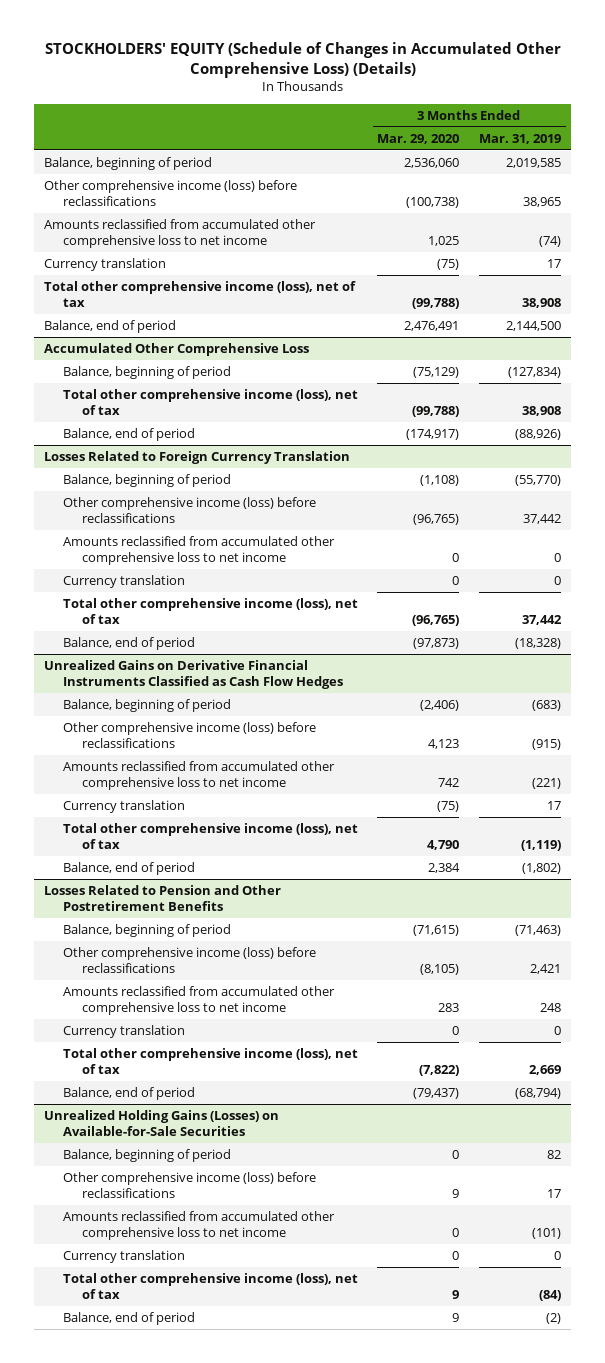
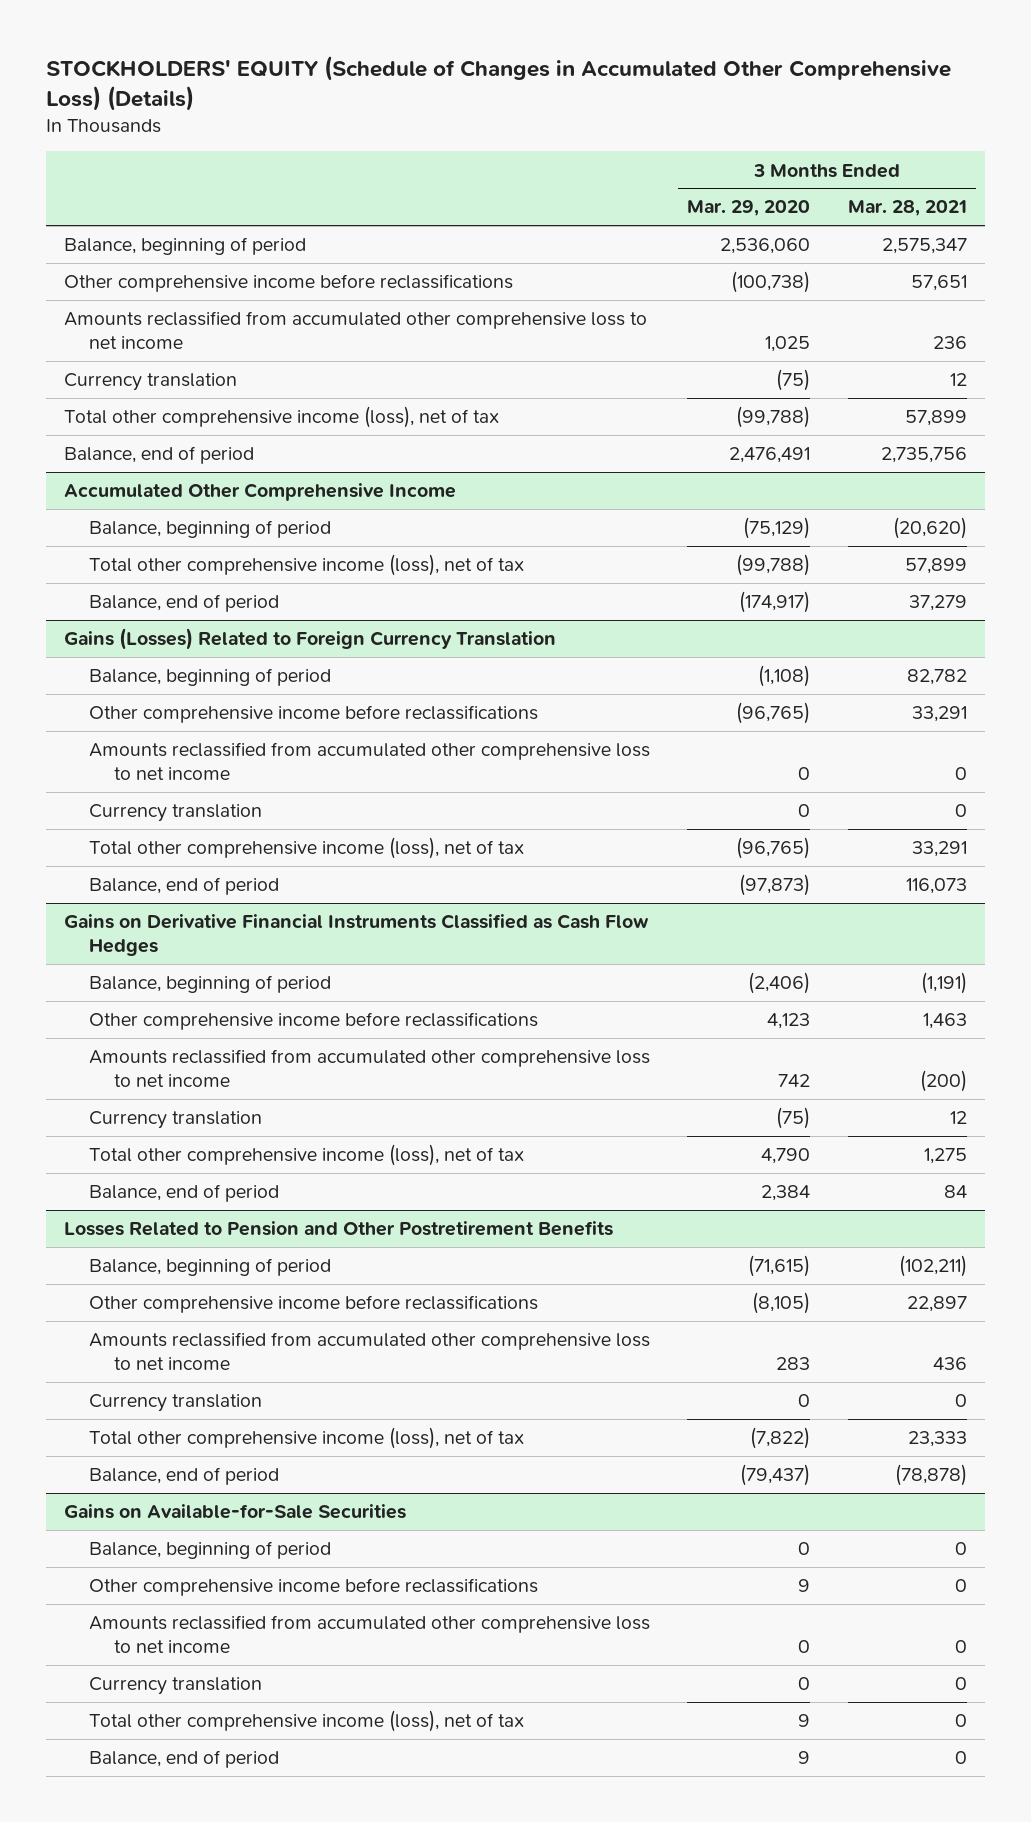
[479,133,562,144] Mar. 31, 2019 -> none
none -> [847,200,967,217] Mar. 28, 2021
[44,180,298,206] Other comprehensive income (loss) before reclassifications -> [64,274,514,293] Other comprehensive income before reclassifications
[44,343,310,357] Accumulated Other Comprehensive Loss -> [64,483,457,502] Accumulated Other Comprehensive Income
[44,451,351,465] Losses Related to Foreign Currency Translation -> [64,628,557,651] Gains (Losses) Related to Foreign Currency Translation
[62,497,316,523] Other comprehensive income (loss) before reclassifications -> [89,705,539,724] Other comprehensive income before reclassifications
[44,660,343,689] Unrealized Gains on Derivative Financial Instruments Classified as Cash Flow Hedges -> [64,914,650,957] Gains on Derivative Financial Instruments Classified as Cash Flow Hedges
[62,722,316,748] Other comprehensive income (loss) before reclassifications -> [89,1012,539,1031] Other comprehensive income before reclassifications
[62,947,316,973] Other comprehensive income (loss) before reclassifications -> [89,1295,539,1314] Other comprehensive income before reclassifications
[44,1110,280,1136] Unrealized Holding Gains (Losses) on Available-for-Sale Securities -> [64,1504,407,1520] Gains on Available-for-Sale Securities
[62,1172,316,1198] Other comprehensive income (loss) before reclassifications -> [89,1578,539,1597] Other comprehensive income before reclassifications

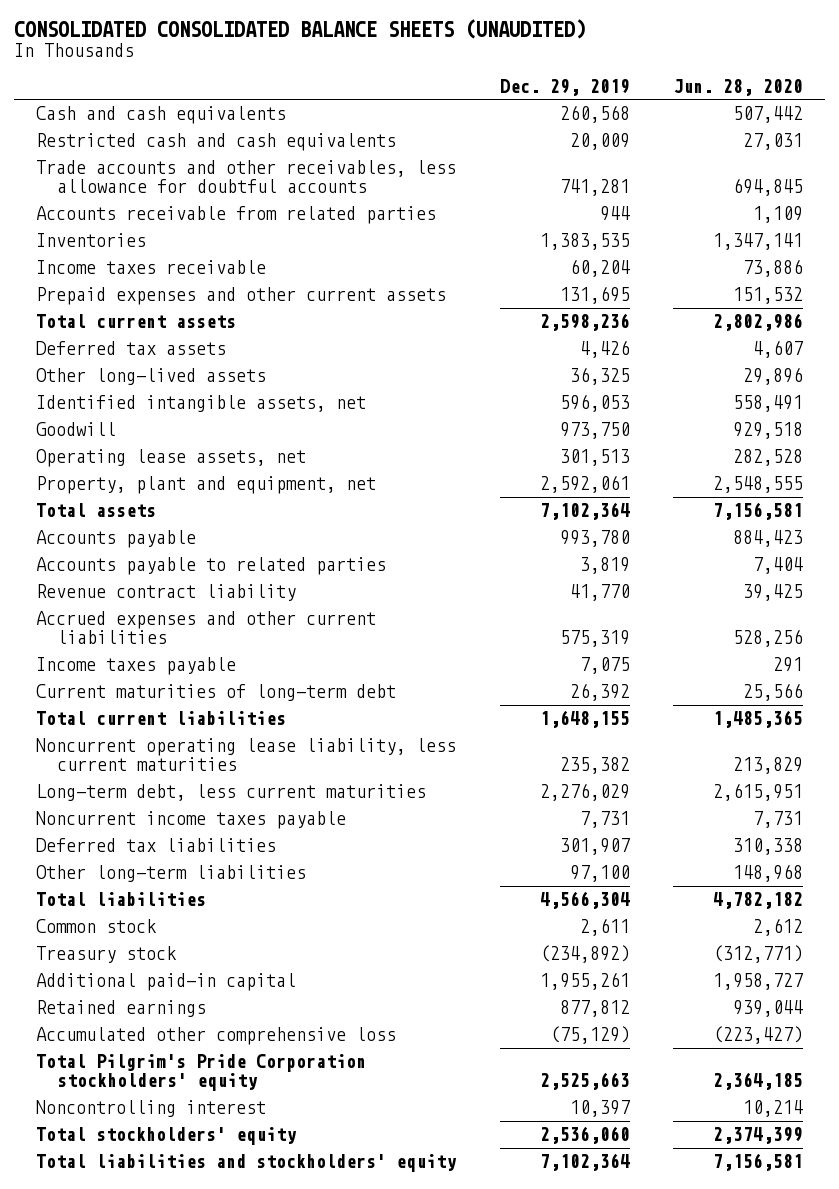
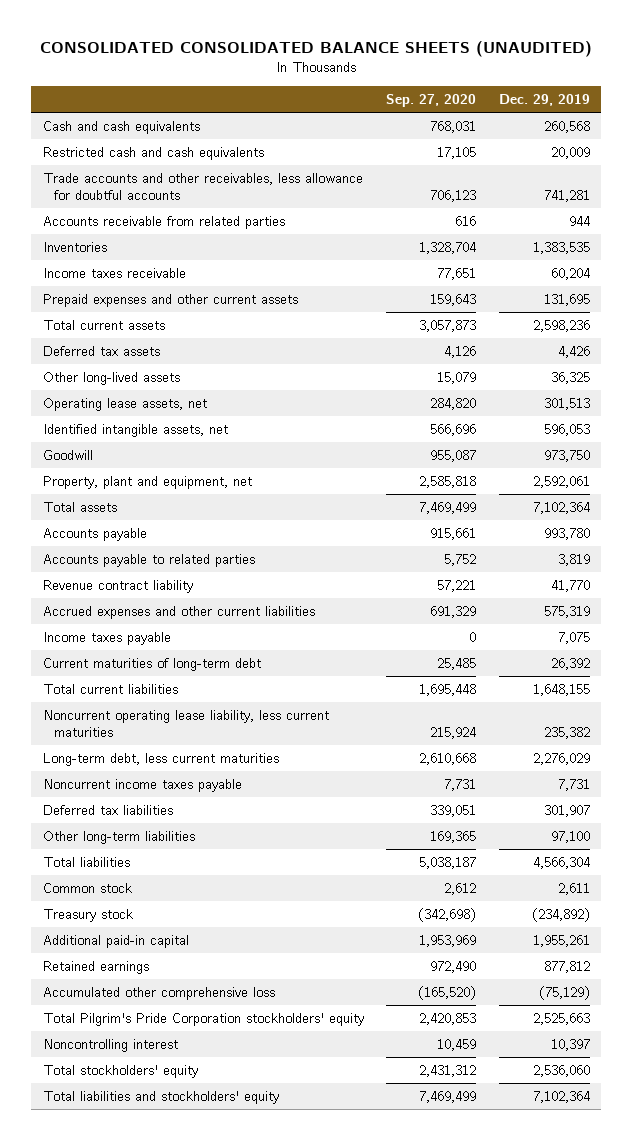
[672,78,803,96] Jun. 28, 2020 -> none
none -> [386,93,477,107] Sep. 27, 2020
[36,449,307,468] Operating lease assets, net -> [42,398,207,412] Operating lease assets, net

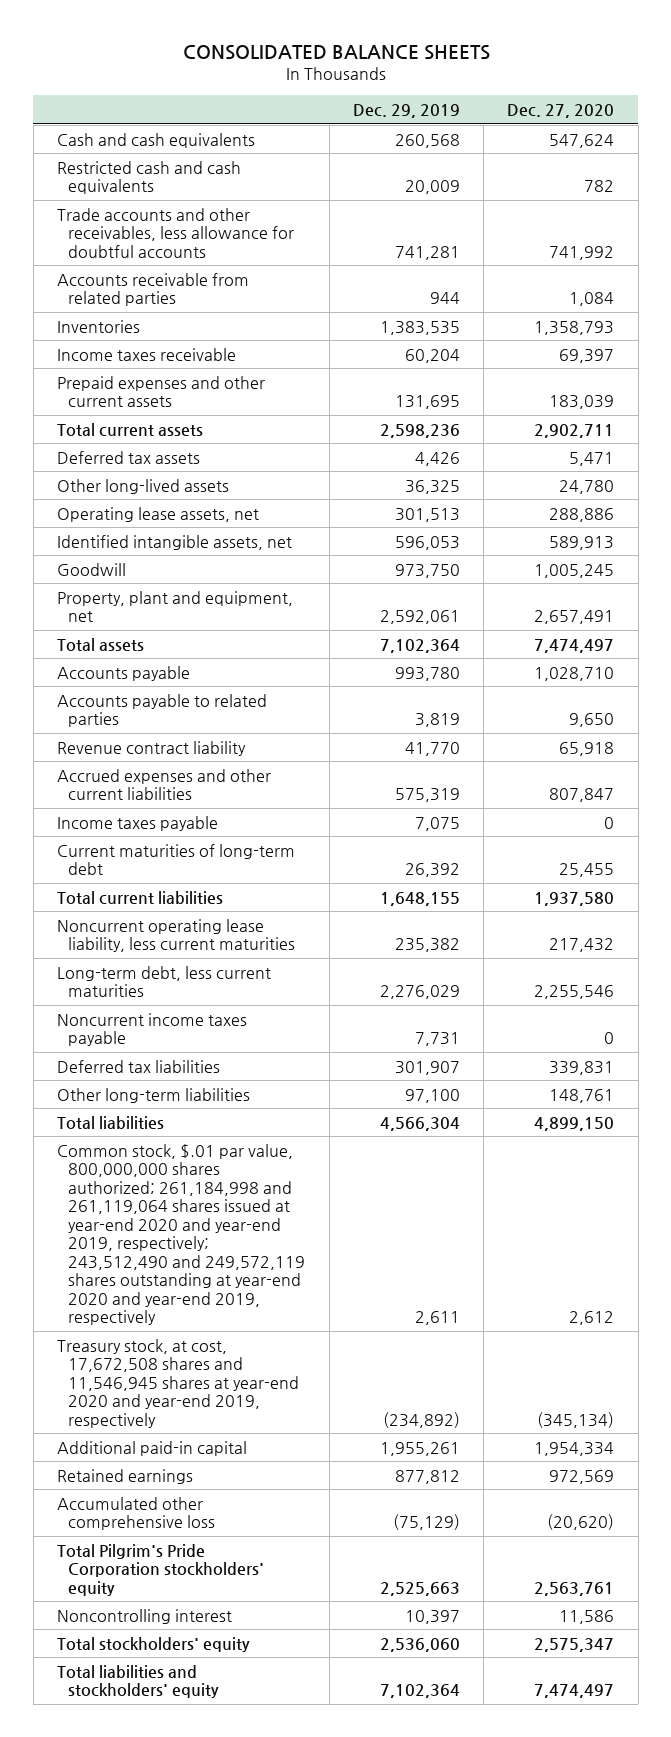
[40,40,593,57] CONSOLIDATED CONSOLIDATED BALANCE SHEETS (UNAUDITED) -> [182,44,490,60] CONSOLIDATED BALANCE SHEETS
[386,93,477,107] Sep. 27, 2020 -> none
none -> [507,104,615,119] Dec. 27, 2020
[42,883,132,894] Common stock -> [56,1143,306,1326] Common stock, $.01 par value, 800,000,000 shares authorized; 261,184,998 and 261,119,064 shares issued at year-end 2020 and year-end 2019, respectively; 243,512,490 and 249,572,119 shares outstanding at year-end 2020 and year-end 2019, respectively
[42,909,133,923] Treasury stock -> [56,1338,300,1428] Treasury stock, at cost, 17,672,508 shares and 11,546,945 shares at year-end 2020 and year-end 2019, respectively

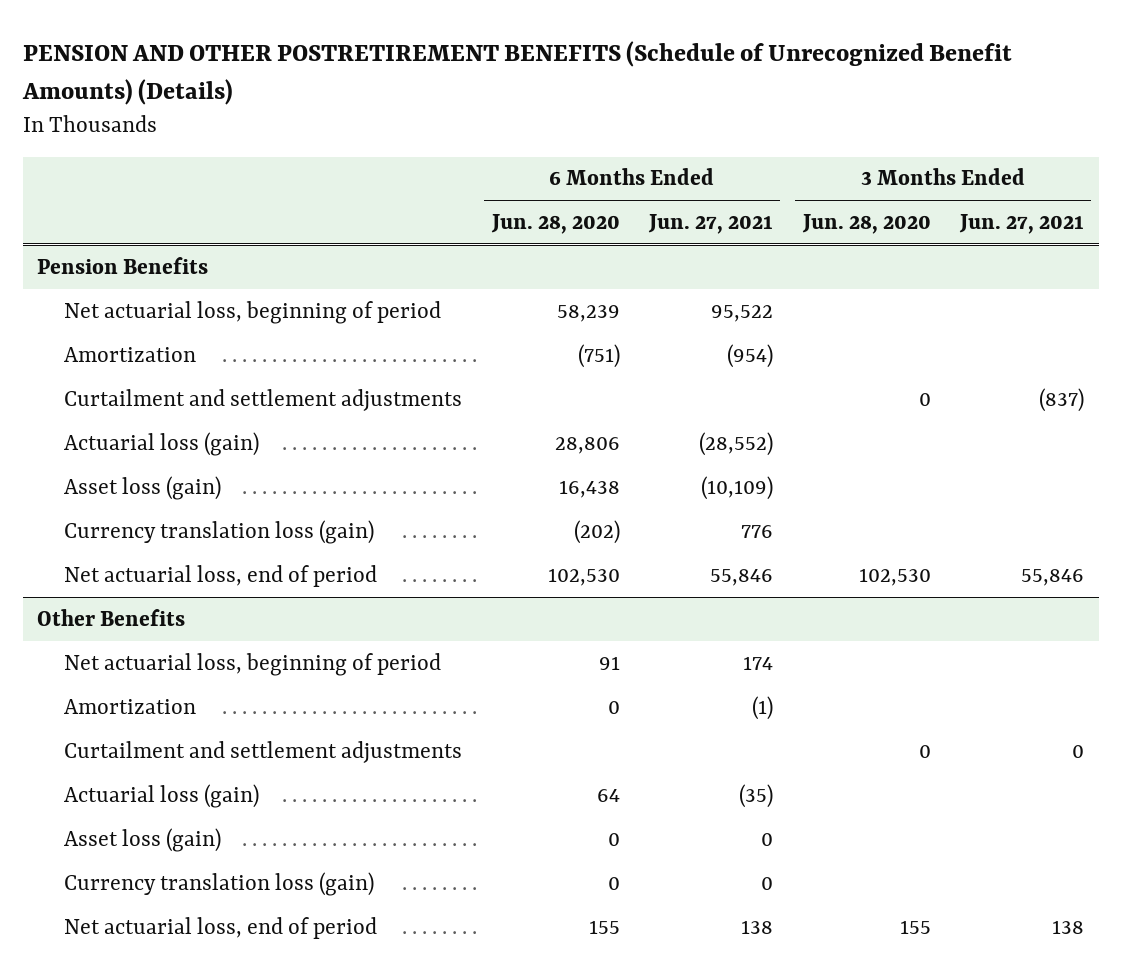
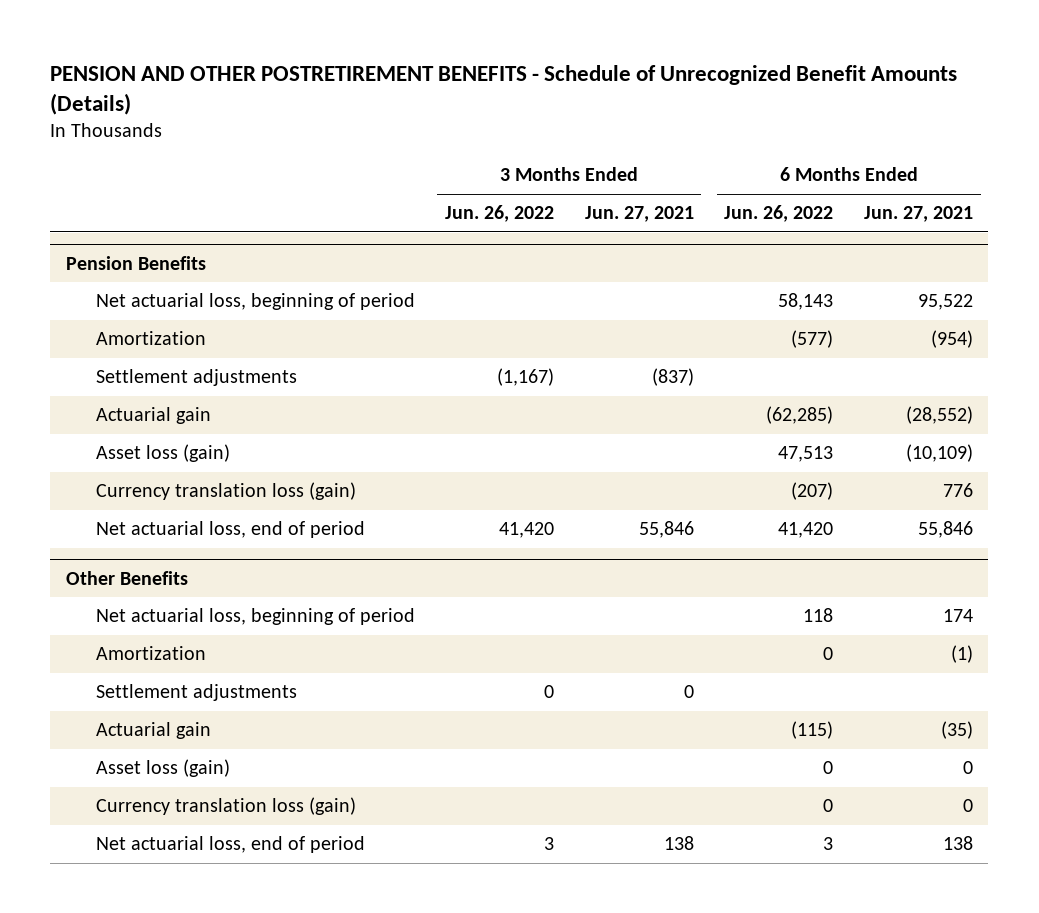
[21,40,1012,105] PENSION AND OTHER POSTRETIREMENT BENEFITS (Schedule of Unrecognized Benefit Amounts) (Details) -> [50,64,958,115] PENSION AND OTHER POSTRETIREMENT BENEFITS - Schedule of Unrecognized Benefit Amounts (Details)
[490,213,620,234] Jun. 28, 2020 -> none
[801,213,931,234] Jun. 28, 2020 -> none
none -> [445,205,555,223] Jun. 26, 2022
none -> [724,205,834,223] Jun. 26, 2022
[64,388,463,411] Curtailment and settlement adjustments -> [95,369,297,387] Settlement adjustments
[64,431,260,456] Actuarial loss (gain) -> [95,407,211,425] Actuarial gain
[64,740,463,763] Curtailment and settlement adjustments -> [95,684,297,702] Settlement adjustments
[64,783,260,808] Actuarial loss (gain) -> [95,722,211,740] Actuarial gain

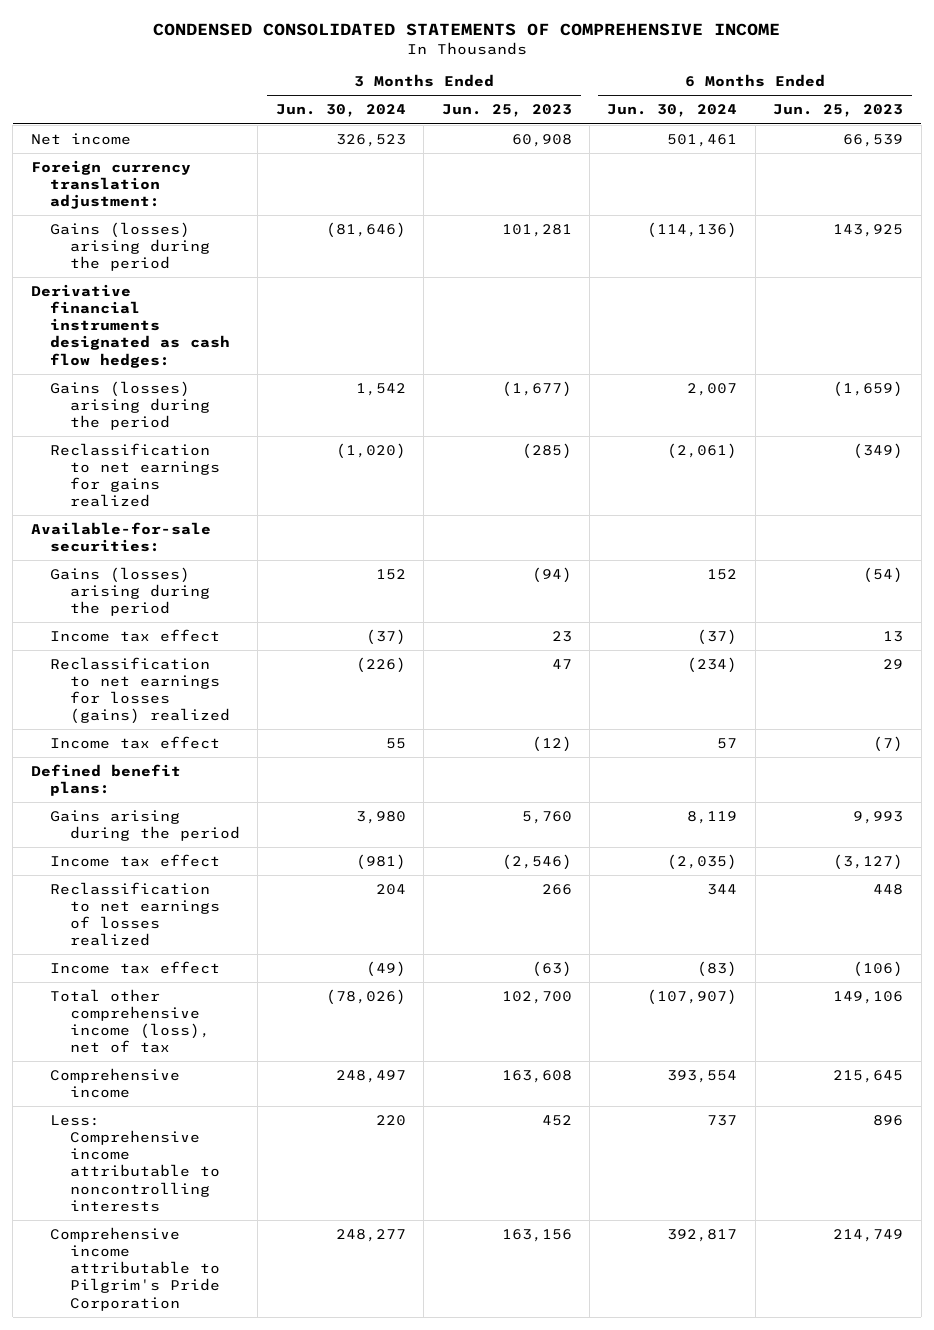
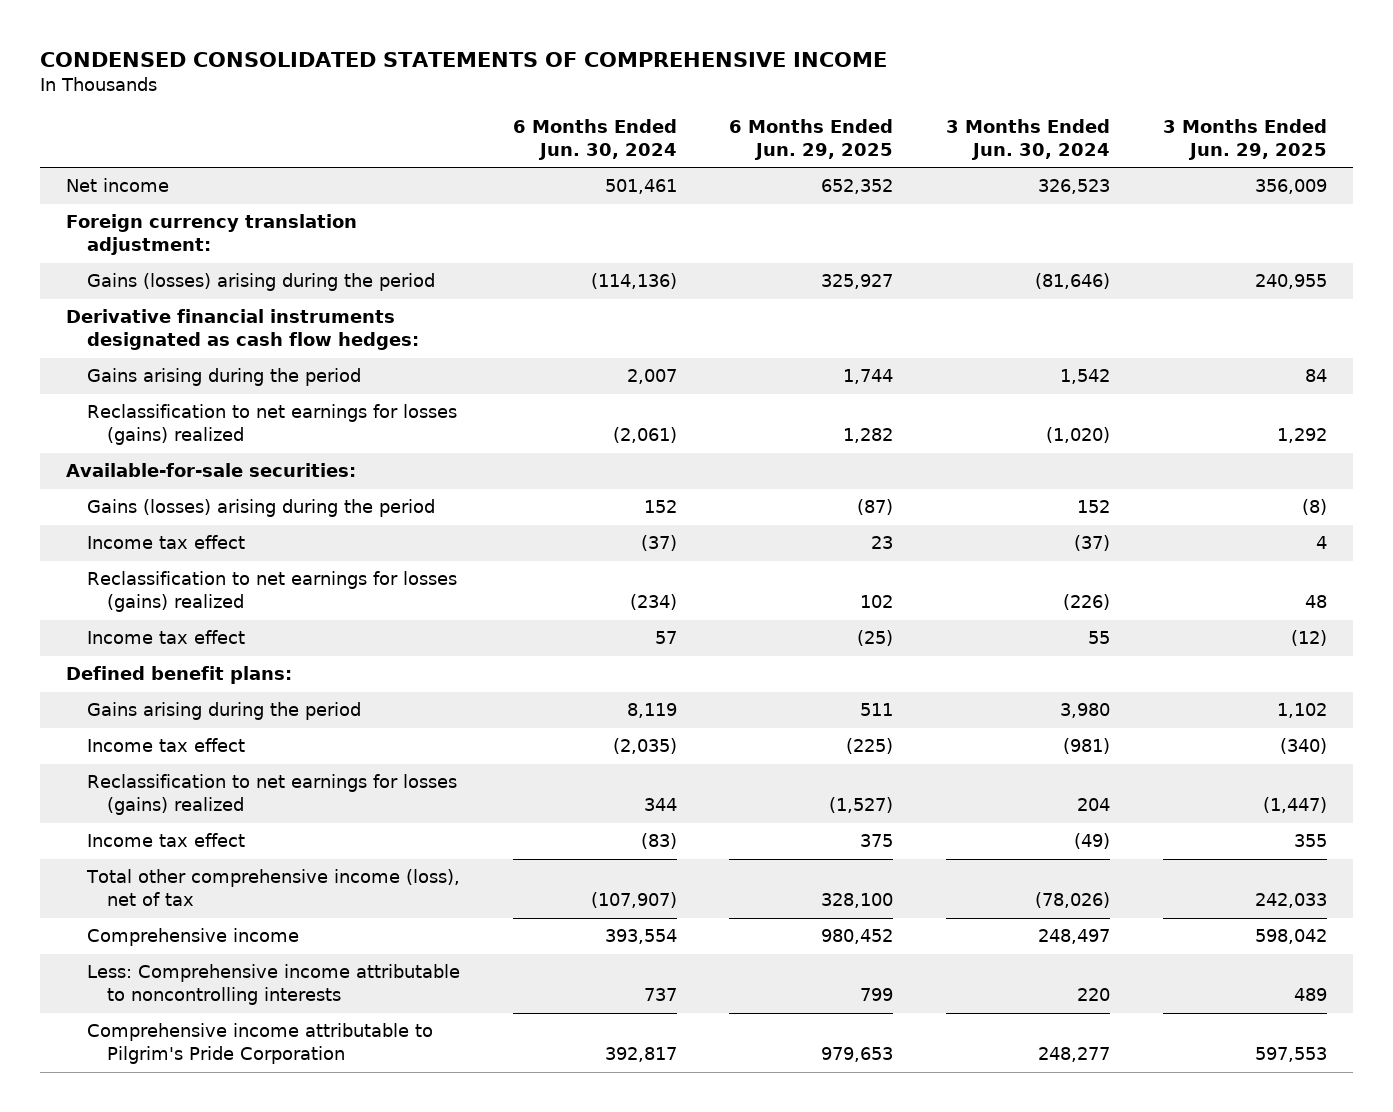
[441,104,572,118] Jun. 25, 2023 -> none
[773,104,904,118] Jun. 25, 2023 -> none
none -> [729,119,894,160] 6 Months Ended Jun. 29, 2025
none -> [1162,119,1327,160] 3 Months Ended Jun. 29, 2025
[50,380,211,431] Gains (losses) arising during the period -> [86,368,361,387] Gains arising during the period
[50,442,221,508] Reclassification to net earnings for gains realized -> [86,404,457,446] Reclassification to net earnings for losses (gains) realized
[50,881,221,947] Reclassification to net earnings of losses realized -> [86,774,457,816] Reclassification to net earnings for losses (gains) realized

